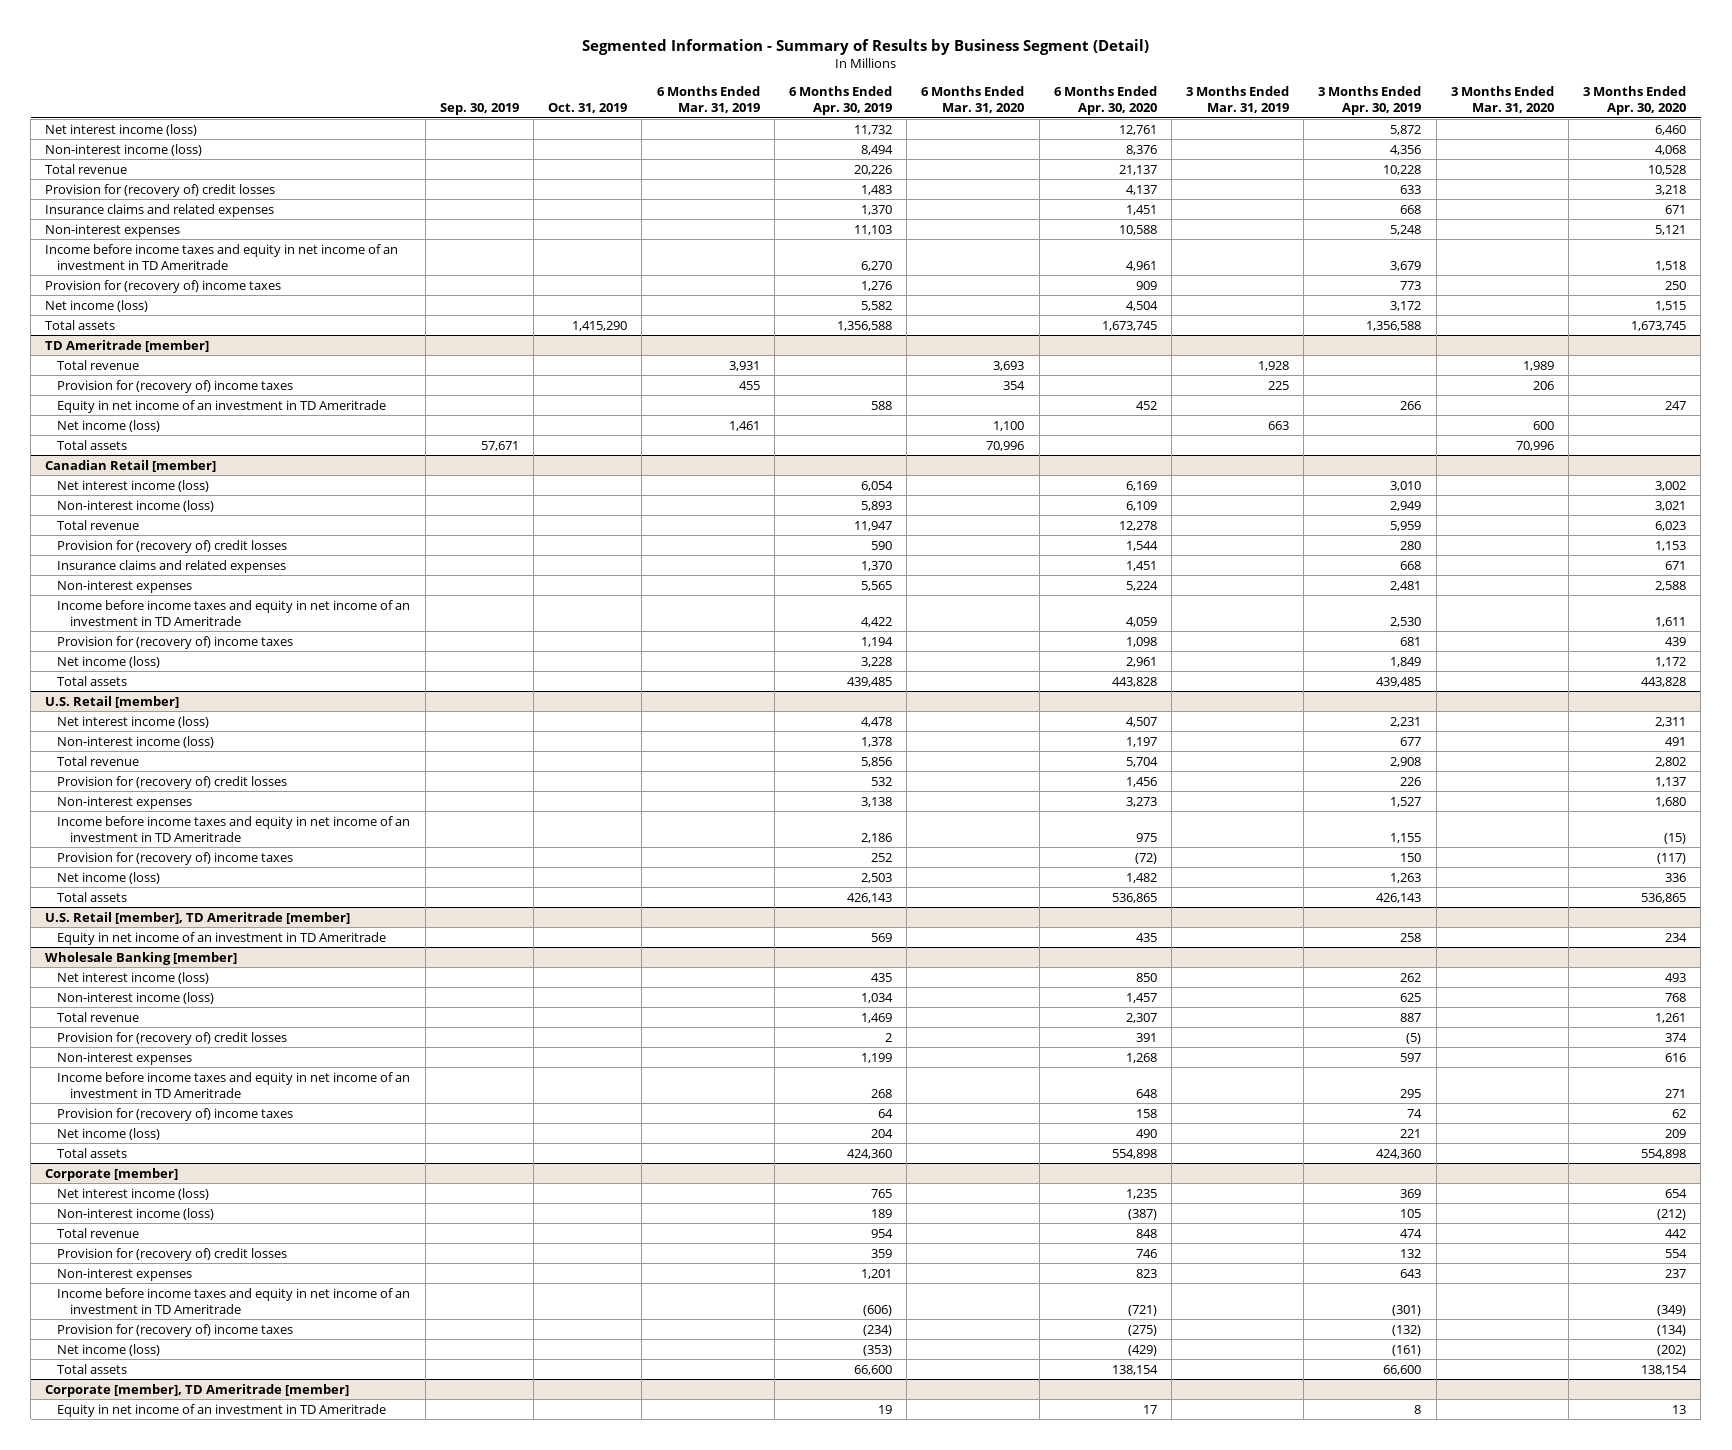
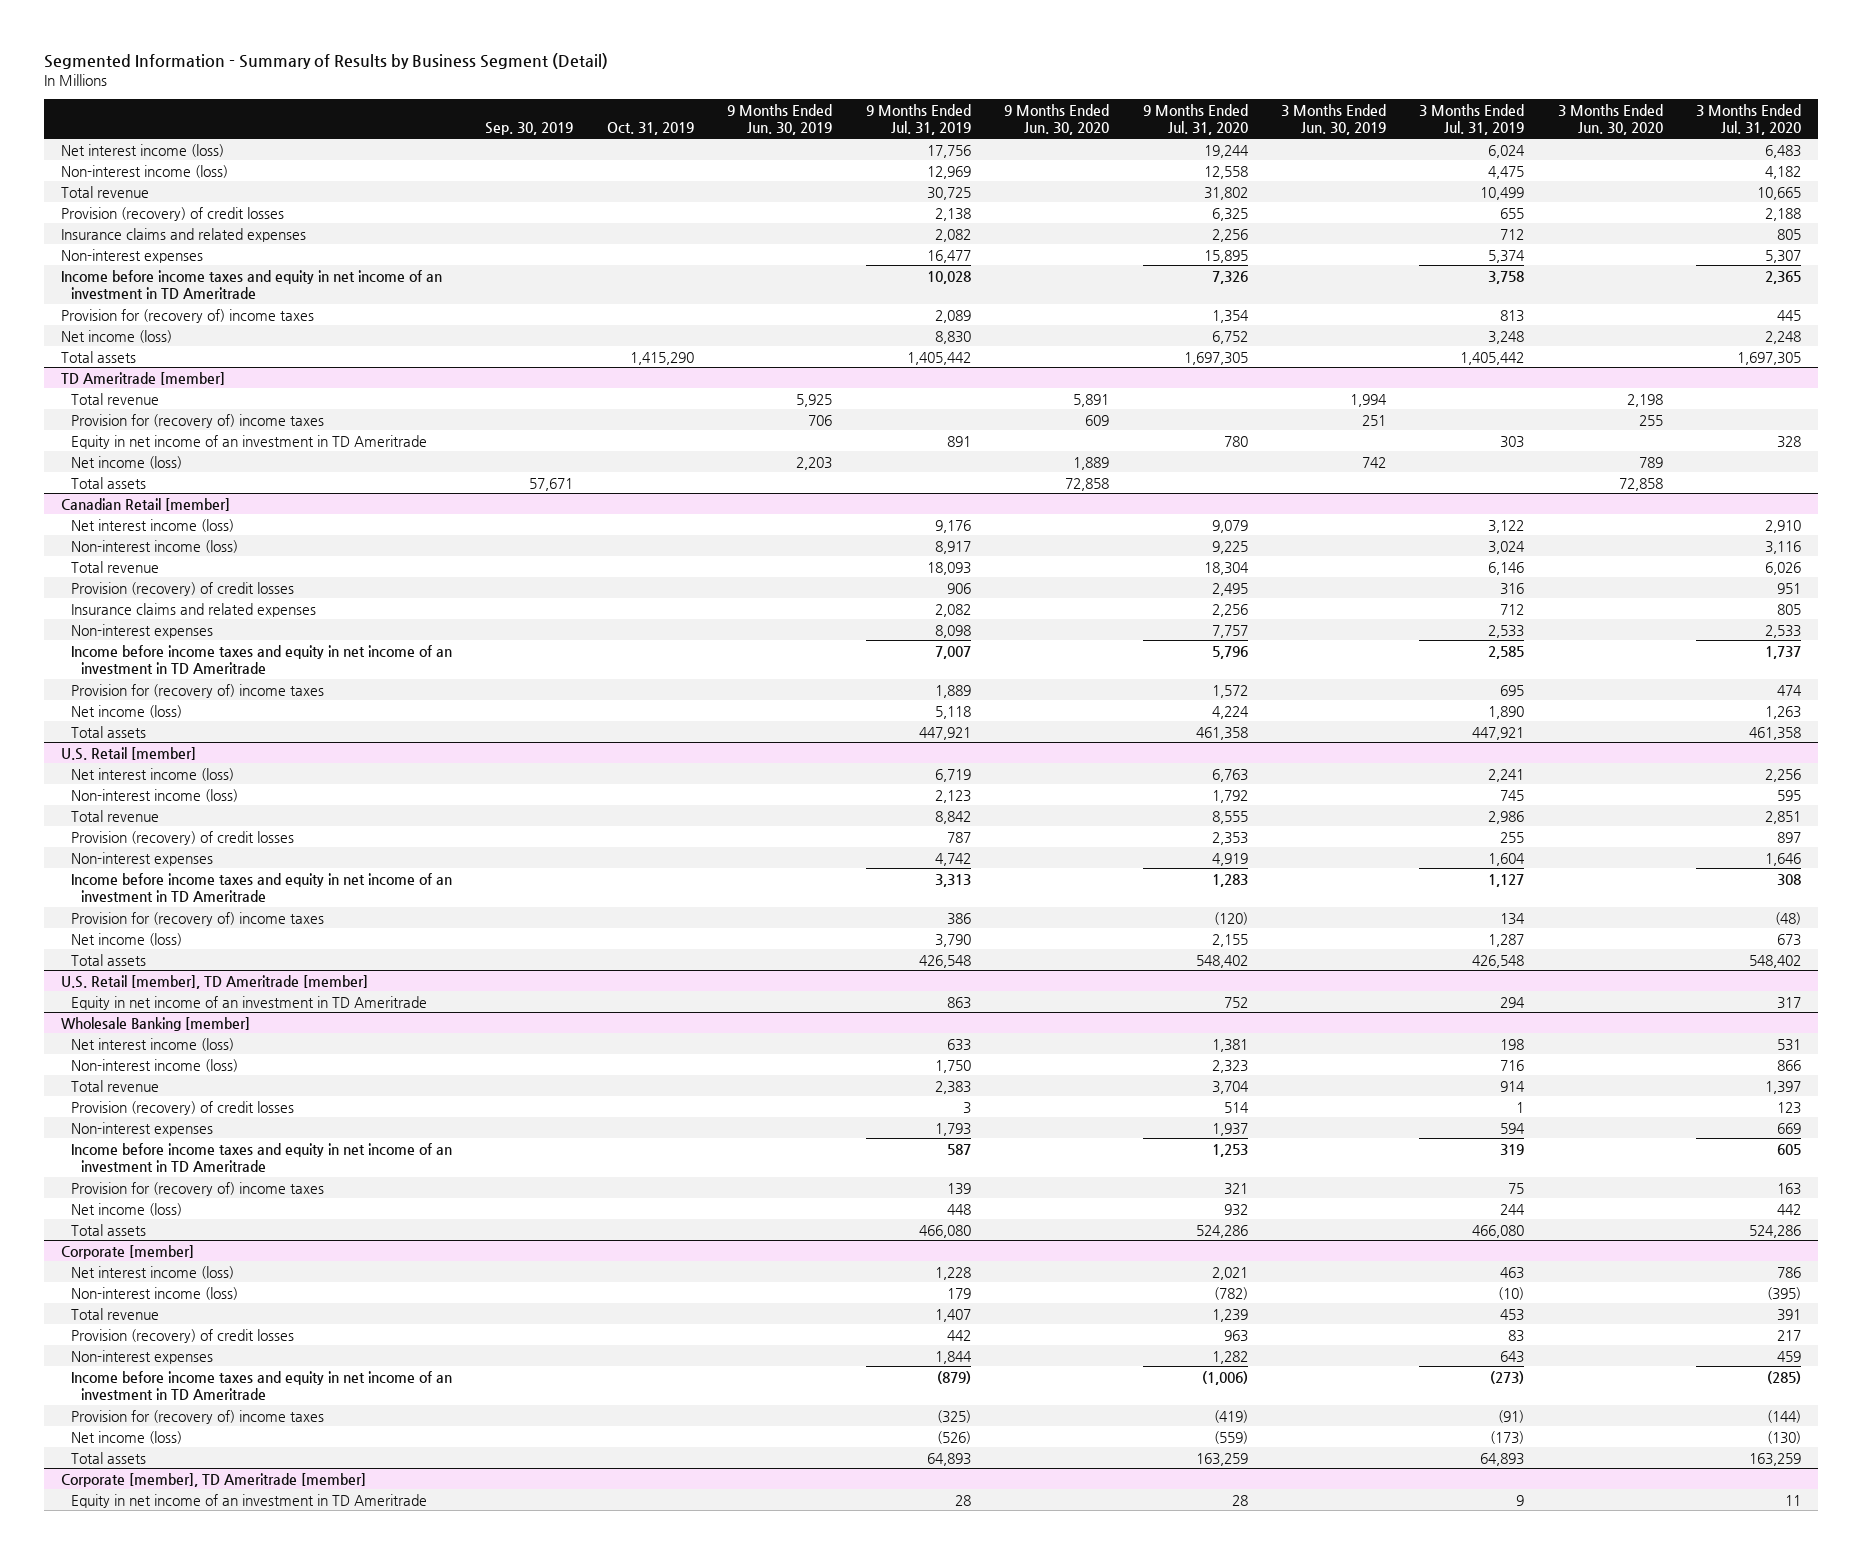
[656,85,760,114] 6 Months Ended Mar. 31, 2019 -> none
[788,85,892,116] 6 Months Ended Apr. 30, 2019 -> none
[921,85,1025,114] 6 Months Ended Mar. 31, 2020 -> none
[1053,85,1157,116] 6 Months Ended Apr. 30, 2020 -> none
[1186,85,1290,114] 3 Months Ended Mar. 31, 2019 -> none
[1318,85,1422,116] 3 Months Ended Apr. 30, 2019 -> none
[1450,85,1554,114] 3 Months Ended Mar. 31, 2020 -> none
[1583,85,1687,116] 3 Months Ended Apr. 30, 2020 -> none
none -> [727,103,833,136] 9 Months Ended Jun. 30, 2019
none -> [865,103,971,136] 9 Months Ended Jul. 31, 2019
none -> [1004,103,1110,136] 9 Months Ended Jun. 30, 2020
none -> [1142,103,1248,136] 9 Months Ended Jul. 31, 2020
none -> [1280,103,1386,136] 3 Months Ended Jun. 30, 2019
none -> [1419,103,1525,136] 3 Months Ended Jul. 31, 2019
none -> [1557,103,1663,136] 3 Months Ended Jun. 30, 2020
none -> [1696,103,1802,136] 3 Months Ended Jul. 31, 2020
[45,183,276,197] Provision for (recovery of) credit losses -> [60,206,284,221] Provision (recovery) of credit losses
[57,539,288,553] Provision for (recovery of) credit losses -> [71,581,295,596] Provision (recovery) of credit losses
[57,775,288,789] Provision for (recovery of) credit losses -> [71,830,295,845] Provision (recovery) of credit losses
[57,1031,288,1045] Provision for (recovery of) credit losses -> [71,1100,295,1115] Provision (recovery) of credit losses
[57,1247,288,1261] Provision for (recovery of) credit losses -> [71,1328,295,1343] Provision (recovery) of credit losses

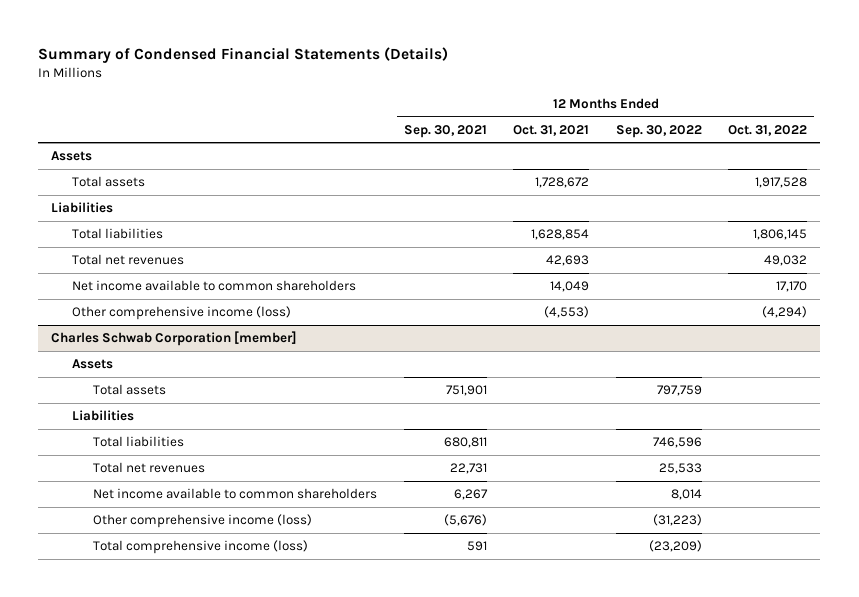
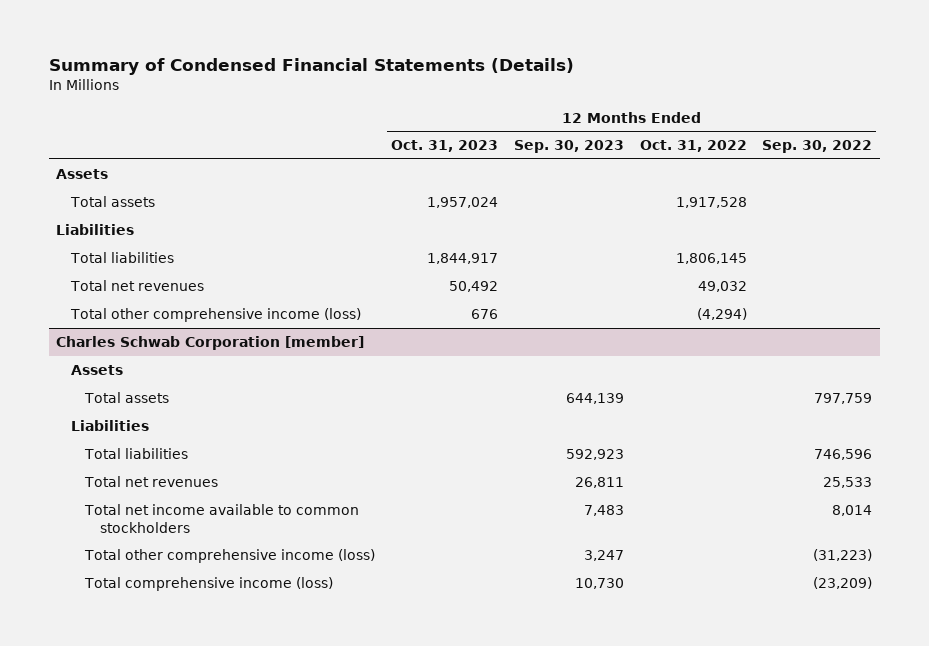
[403,124,487,138] Sep. 30, 2021 -> none
[513,124,590,136] Oct. 31, 2021 -> none
none -> [391,140,499,153] Oct. 31, 2023
none -> [513,140,624,154] Sep. 30, 2023
[72,280,357,292] Net income available to common shareholders -> none
[72,306,292,321] Other comprehensive income (loss) -> [69,307,361,322] Total other comprehensive income (loss)
[93,488,378,500] Net income available to common shareholders -> [84,503,360,533] Total net income available to common stockholders
[93,514,313,529] Other comprehensive income (loss) -> [84,548,376,563] Total other comprehensive income (loss)

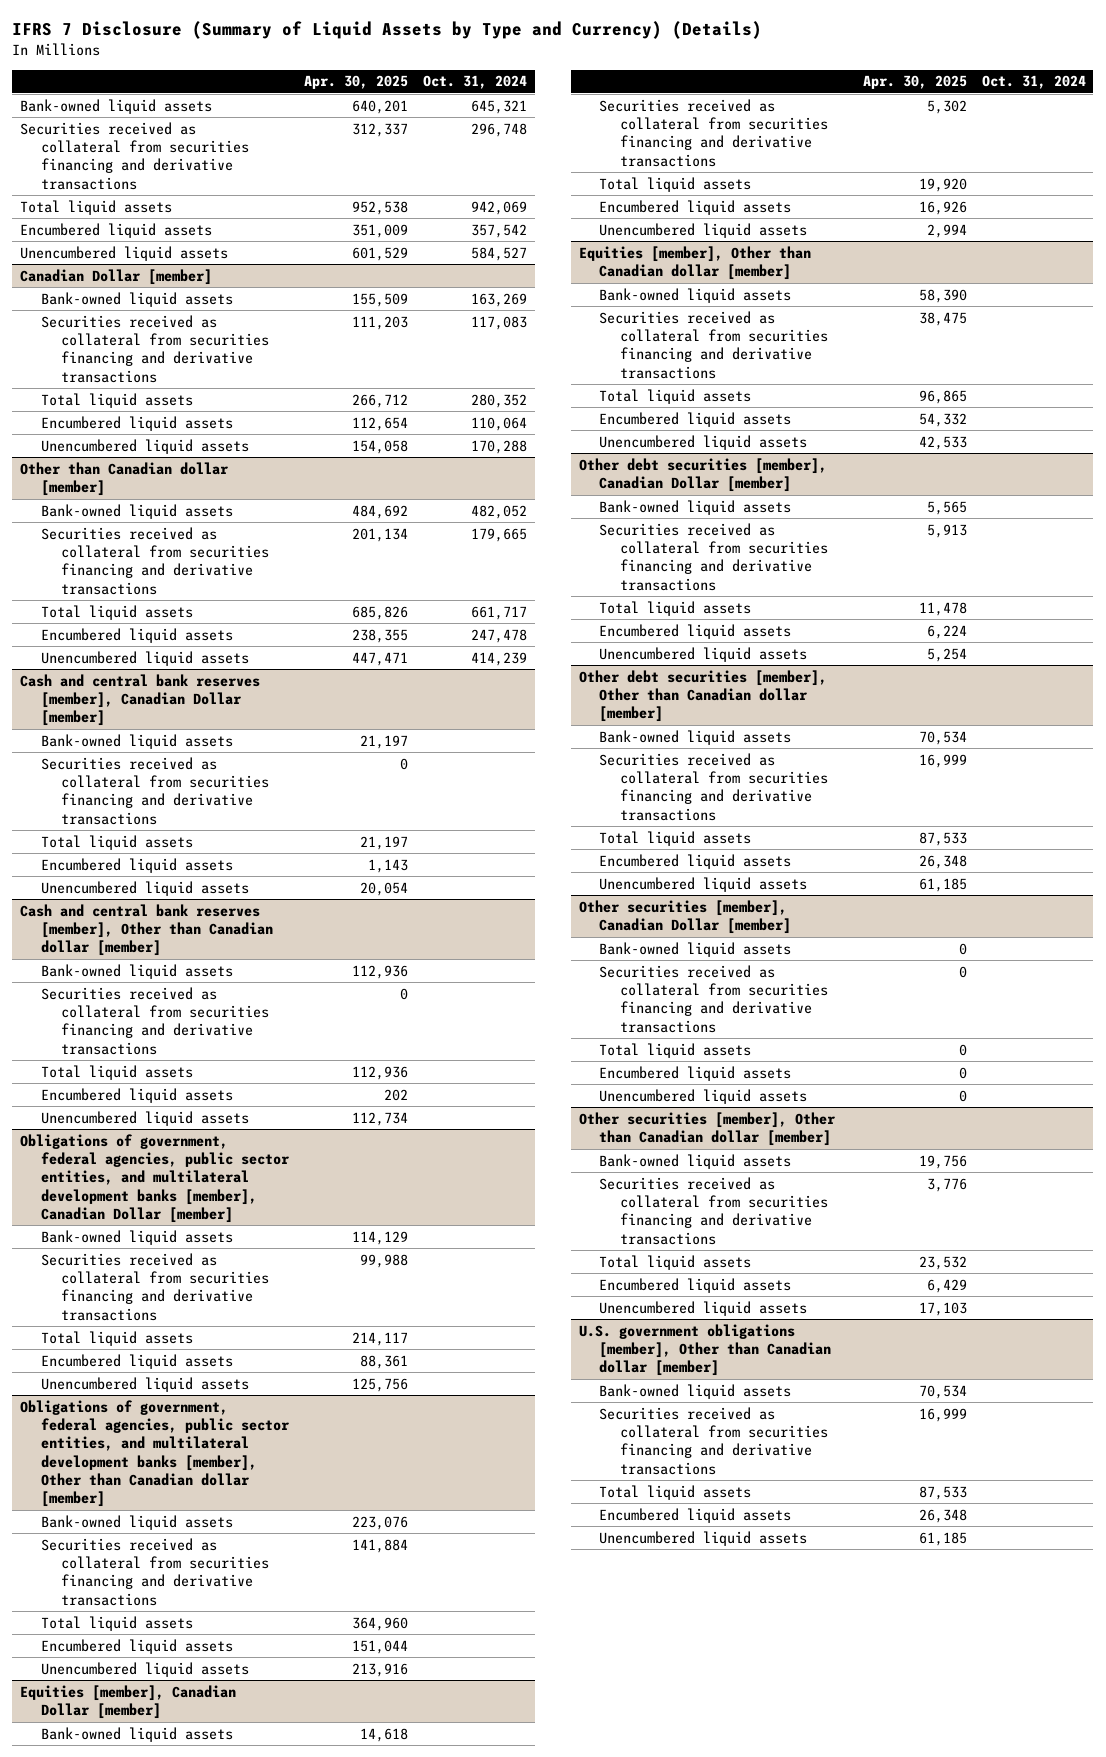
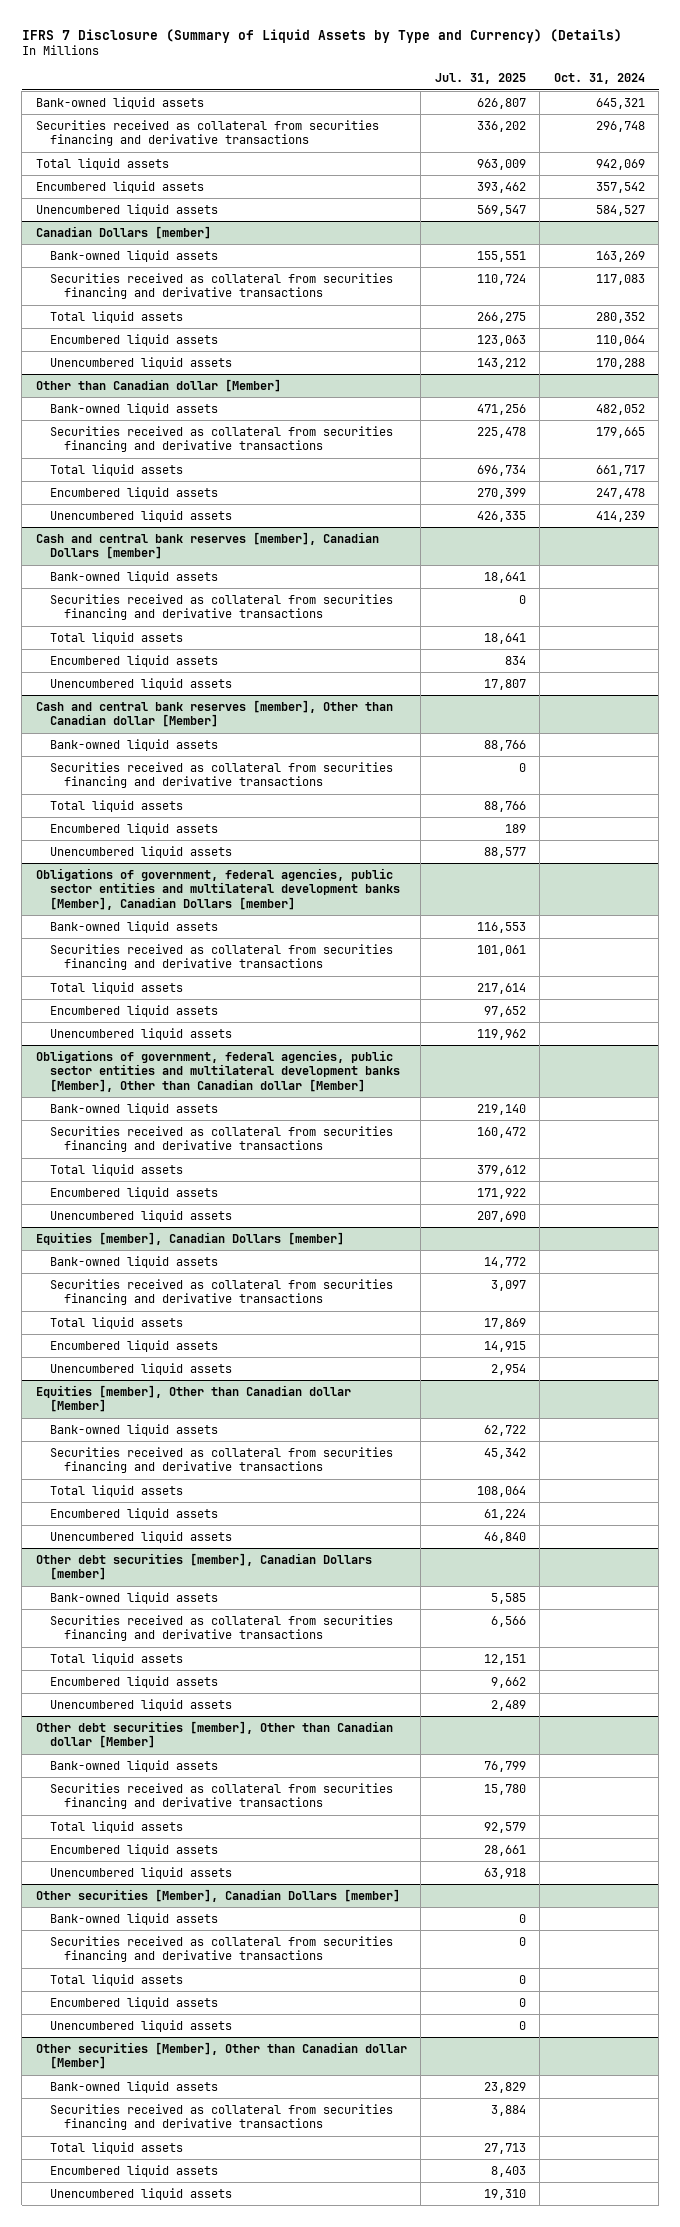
[303,75,408,90] Apr. 30, 2025 -> none
none -> [434,73,526,85] Jul. 31, 2025
[20,268,213,285] Canadian Dollar [member] -> [35,225,211,239] Canadian Dollars [member]
[20,461,230,497] Other than Canadian dollar [member] -> [35,378,281,392] Other than Canadian dollar [Member]
[20,673,261,727] Cash and central bank reserves [member], Canadian Dollar [member] -> [35,531,379,560] Cash and central bank reserves [member], Canadian Dollars [member]
[20,903,273,957] Cash and central bank reserves [member], Other than Canadian dollar [member] -> [35,699,393,728] Cash and central bank reserves [member], Other than Canadian dollar [Member]
[20,1133,290,1223] Obligations of government, federal agencies, public sector entities, and multilateral development banks [member], Canadian Dollar [member] -> [35,867,400,910] Obligations of government, federal agencies, public sector entities and multilateral development banks [Member], Canadian Dollars [member]
[20,1399,290,1508] Obligations of government, federal agencies, public sector entities, and multilateral development banks [member], Other than Canadian dollar [member] -> [35,1049,400,1092] Obligations of government, federal agencies, public sector entities and multilateral development banks [Member], Other than Canadian dollar [Member]
[20,1684,237,1720] Equities [member], Canadian Dollar [member] -> [35,1231,344,1245] Equities [member], Canadian Dollars [member]
[578,245,811,281] Equities [member], Other than Canadian dollar [member] -> [35,1384,351,1413] Equities [member], Other than Canadian dollar [Member]
[578,457,827,493] Other debt securities [member], Canadian Dollar [member] -> [35,1552,372,1581] Other debt securities [member], Canadian Dollars [member]
[578,669,827,723] Other debt securities [member], Other than Canadian dollar [member] -> [35,1720,393,1749] Other debt securities [member], Other than Canadian dollar [Member]
[578,899,792,935] Other securities [member], Canadian Dollar [member] -> [35,1888,400,1902] Other securities [Member], Canadian Dollars [member]
[578,1111,836,1147] Other securities [member], Other than Canadian dollar [member] -> [35,2041,407,2070] Other securities [Member], Other than Canadian dollar [Member]
[578,1323,832,1377] U.S. government obligations [member], Other than Canadian dollar [member] -> none
[599,1383,792,1399] Bank-owned liquid assets -> none
[599,1406,828,1475] Securities received as collateral from securities financing and derivative transactions -> none
[599,1484,752,1500] Total liquid assets -> none
[599,1507,792,1523] Encumbered liquid assets -> none
[599,1530,808,1546] Unencumbered liquid assets -> none

